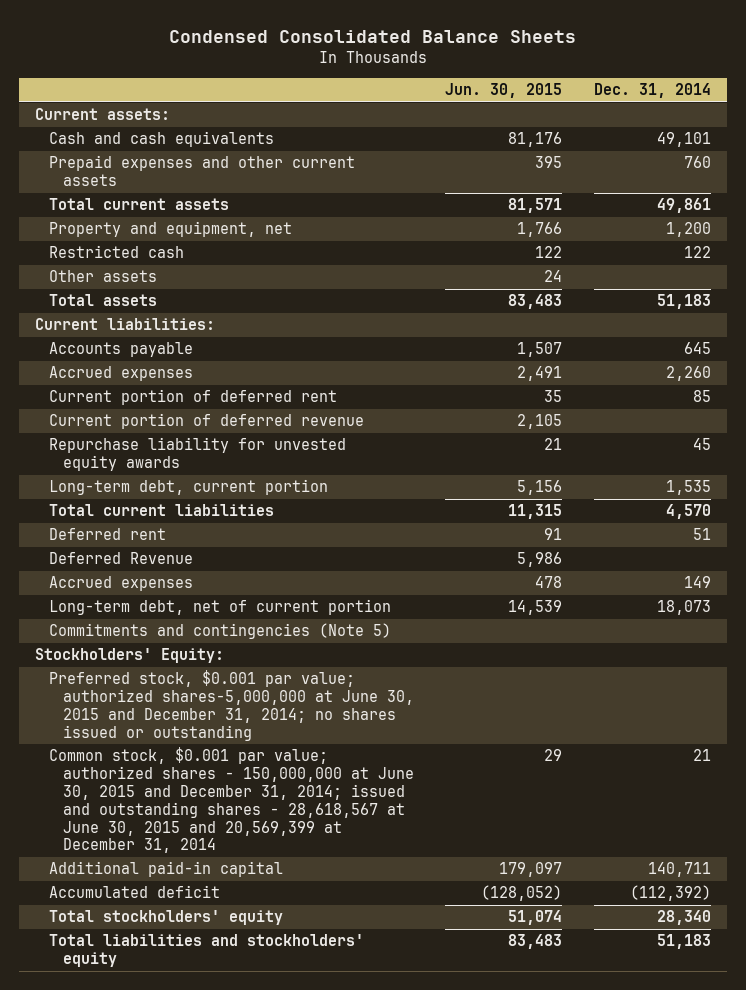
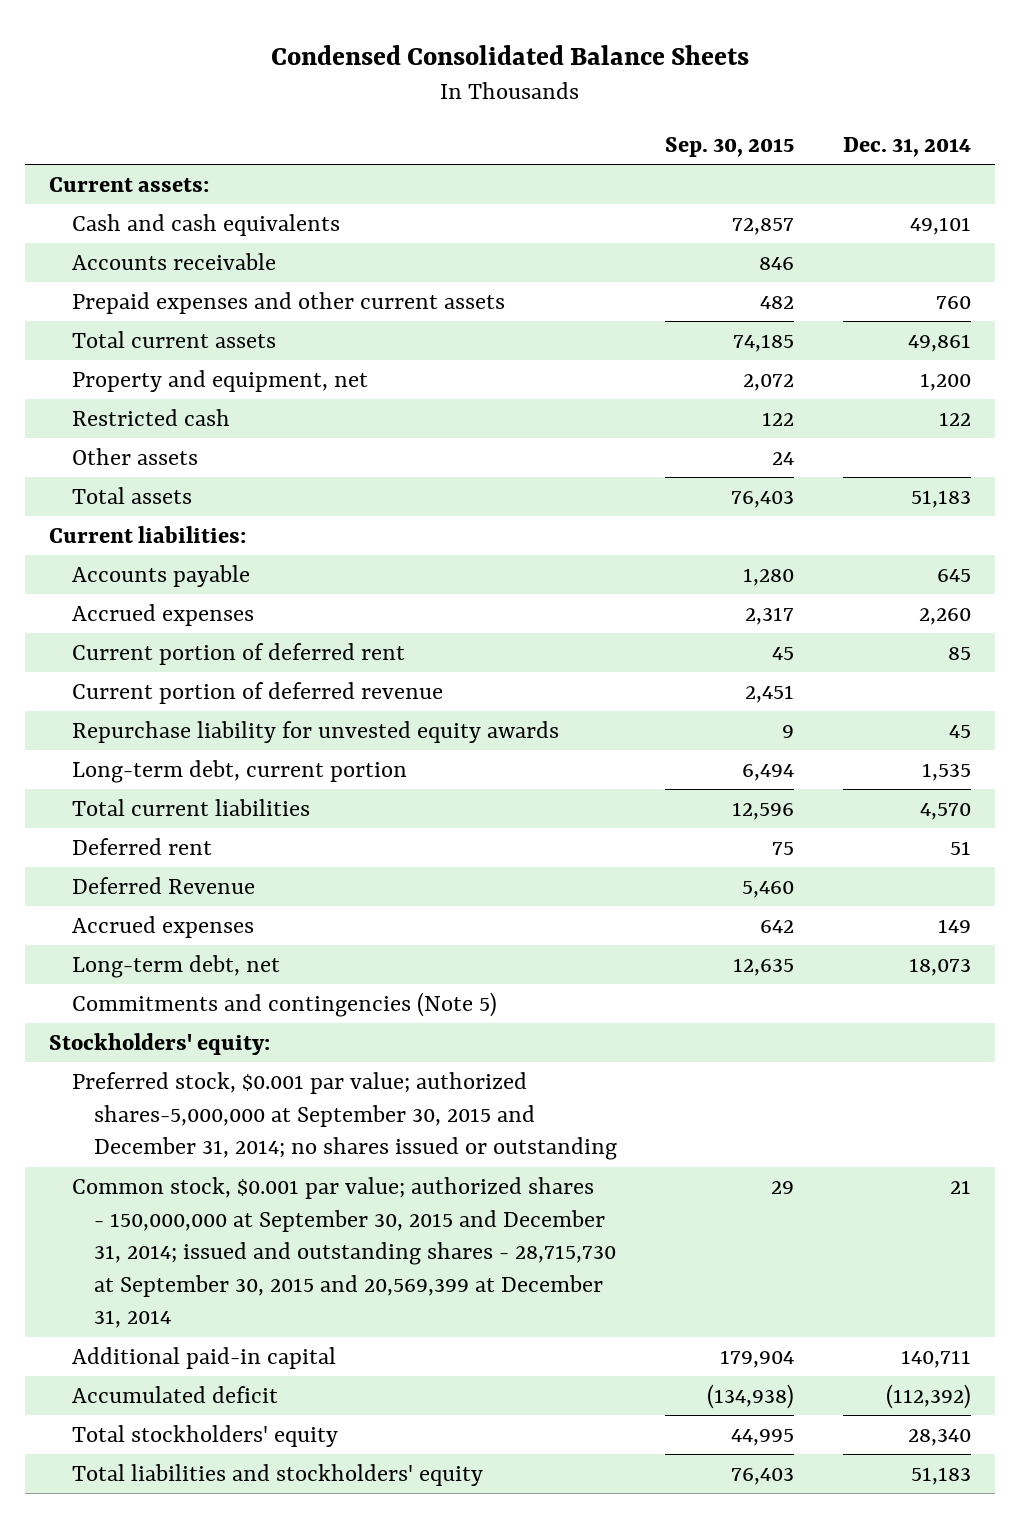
[445,83,563,99] Jun. 30, 2015 -> none
none -> [665,136,795,157] Sep. 30, 2015
none -> [71,253,276,271] Accounts receivable
[48,599,391,616] Long-term debt, net of current portion -> [71,955,280,979] Long-term debt, net
[34,648,224,664] Stockholders' Equity: -> [49,1033,271,1056] Stockholders' equity:
[48,670,414,741] Preferred stock, $0.001 par value; authorized shares-5,000,000 at June 30, 2015 and December 31, 2014; no shares issued or outstanding -> [71,1072,617,1161] Preferred stock, $0.001 par value; authorized shares-5,000,000 at September 30, 2015 and December 31, 2014; no shares issued or outstanding
[48,747,414,854] Common stock, $0.001 par value; authorized shares - 150,000,000 at June 30, 2015 and December 31, 2014; issued and outstanding shares - 28,618,567 at June 30, 2015 and 20,569,399 at December 31, 2014 -> [71,1177,616,1329] Common stock, $0.001 par value; authorized shares - 150,000,000 at September 30, 2015 and December 31, 2014; issued and outstanding shares - 28,715,730 at September 30, 2015 and 20,569,399 at December 31, 2014

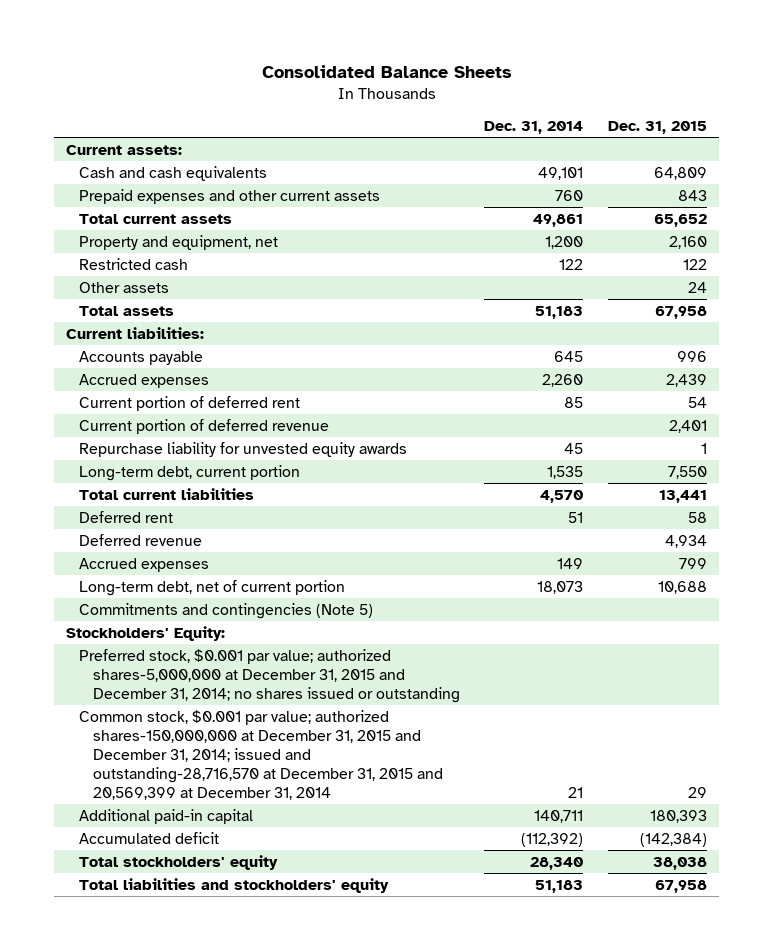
[270,44,749,65] Condensed Consolidated Balance Sheets -> [261,64,512,78] Consolidated Balance Sheets
[665,136,795,157] Sep. 30, 2015 -> none
none -> [608,121,708,135] Dec. 31, 2015
[71,253,276,271] Accounts receivable -> none
[71,877,255,895] Deferred Revenue -> [79,533,203,546] Deferred revenue
[71,955,280,979] Long-term debt, net -> [79,579,346,596] Long-term debt, net of current portion
[49,1033,271,1056] Stockholders' equity: -> [66,625,226,641] Stockholders' Equity:
[71,1072,617,1161] Preferred stock, $0.001 par value; authorized shares-5,000,000 at September 30, 2015 and December 31, 2014; no shares issued or outstanding -> [79,648,460,703] Preferred stock, $0.001 par value; authorized shares-5,000,000 at December 31, 2015 and December 31, 2014; no shares issued or outstanding
[71,1177,616,1329] Common stock, $0.001 par value; authorized shares - 150,000,000 at September 30, 2015 and December 31, 2014; issued and outstanding shares - 28,715,730 at September 30, 2015 and 20,569,399 at December 31, 2014 -> [79,709,443,800] Common stock, $0.001 par value; authorized shares-150,000,000 at December 31, 2015 and December 31, 2014; issued and outstanding-28,716,570 at December 31, 2015 and 20,569,399 at December 31, 2014

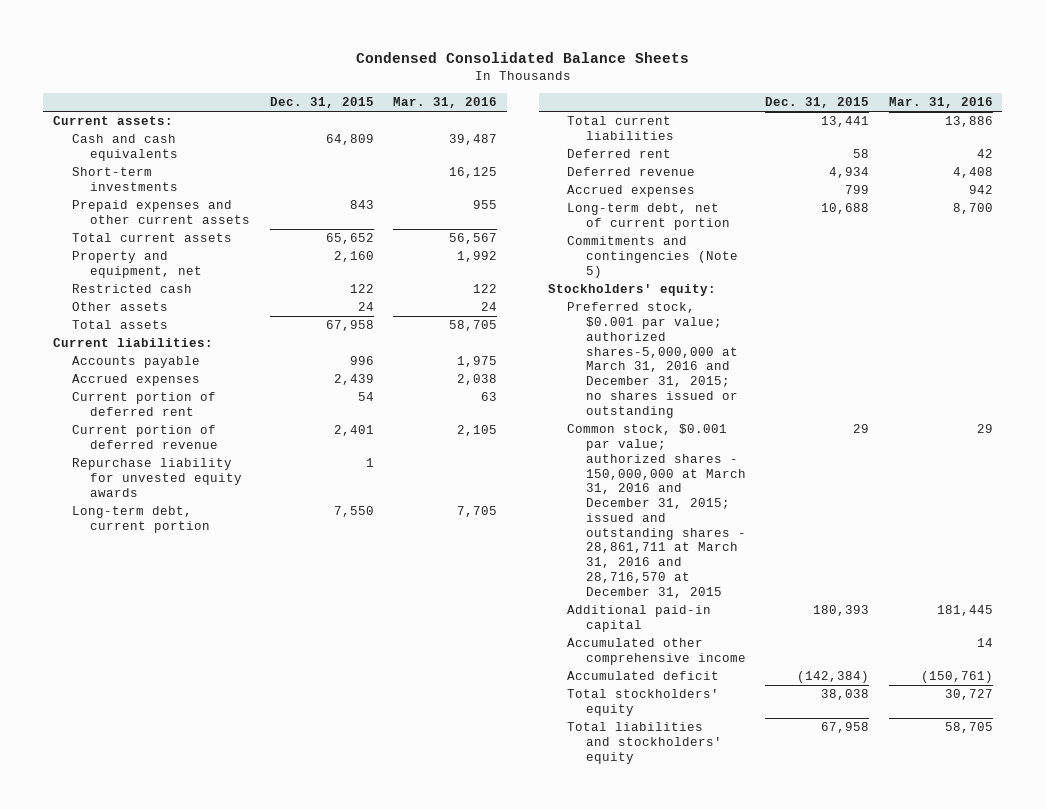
[261,64,512,78] Consolidated Balance Sheets -> [355,52,689,64] Condensed Consolidated Balance Sheets
[484,121,584,135] Dec. 31, 2014 -> none
none -> [393,97,498,109] Mar. 31, 2016
none -> [71,167,179,192] Short-term investments
[66,625,226,641] Stockholders' Equity: -> [548,284,717,297] Stockholders' equity:
[79,648,460,703] Preferred stock, $0.001 par value; authorized shares-5,000,000 at December 31, 2015 and December 31, 2014; no shares issued or outstanding -> [567,302,738,418] Preferred stock, $0.001 par value; authorized shares-5,000,000 at March 31, 2016 and December 31, 2015; no shares issued or outstanding
[79,709,443,800] Common stock, $0.001 par value; authorized shares-150,000,000 at December 31, 2015 and December 31, 2014; issued and outstanding-28,716,570 at December 31, 2015 and 20,569,399 at December 31, 2014 -> [567,424,746,598] Common stock, $0.001 par value; authorized shares - 150,000,000 at March 31, 2016 and December 31, 2015; issued and outstanding shares - 28,861,711 at March 31, 2016 and 28,716,570 at December 31, 2015
none -> [567,638,746,666] Accumulated other comprehensive income

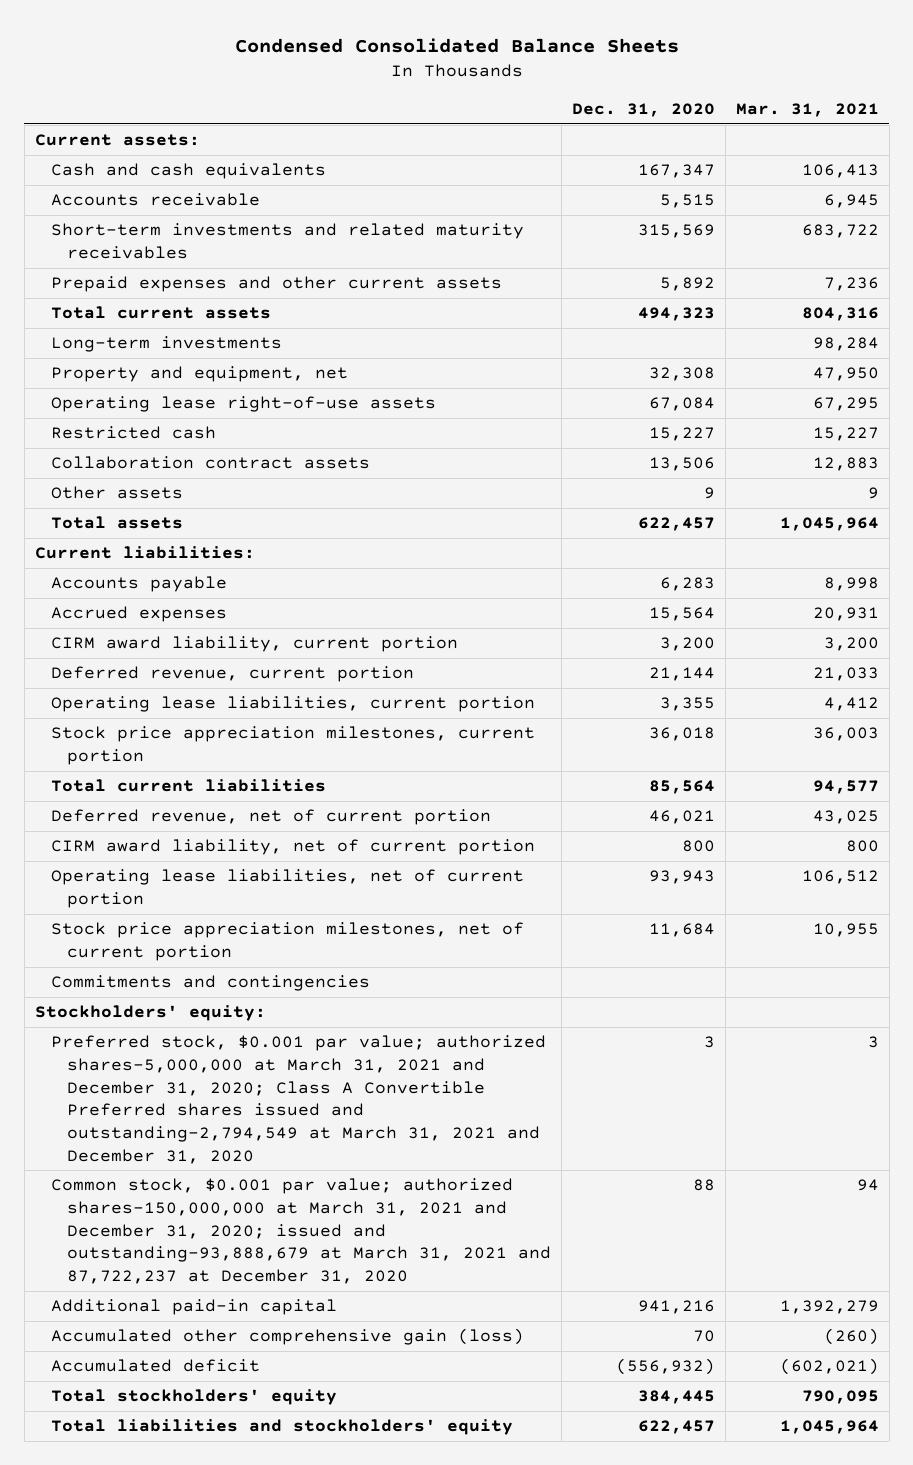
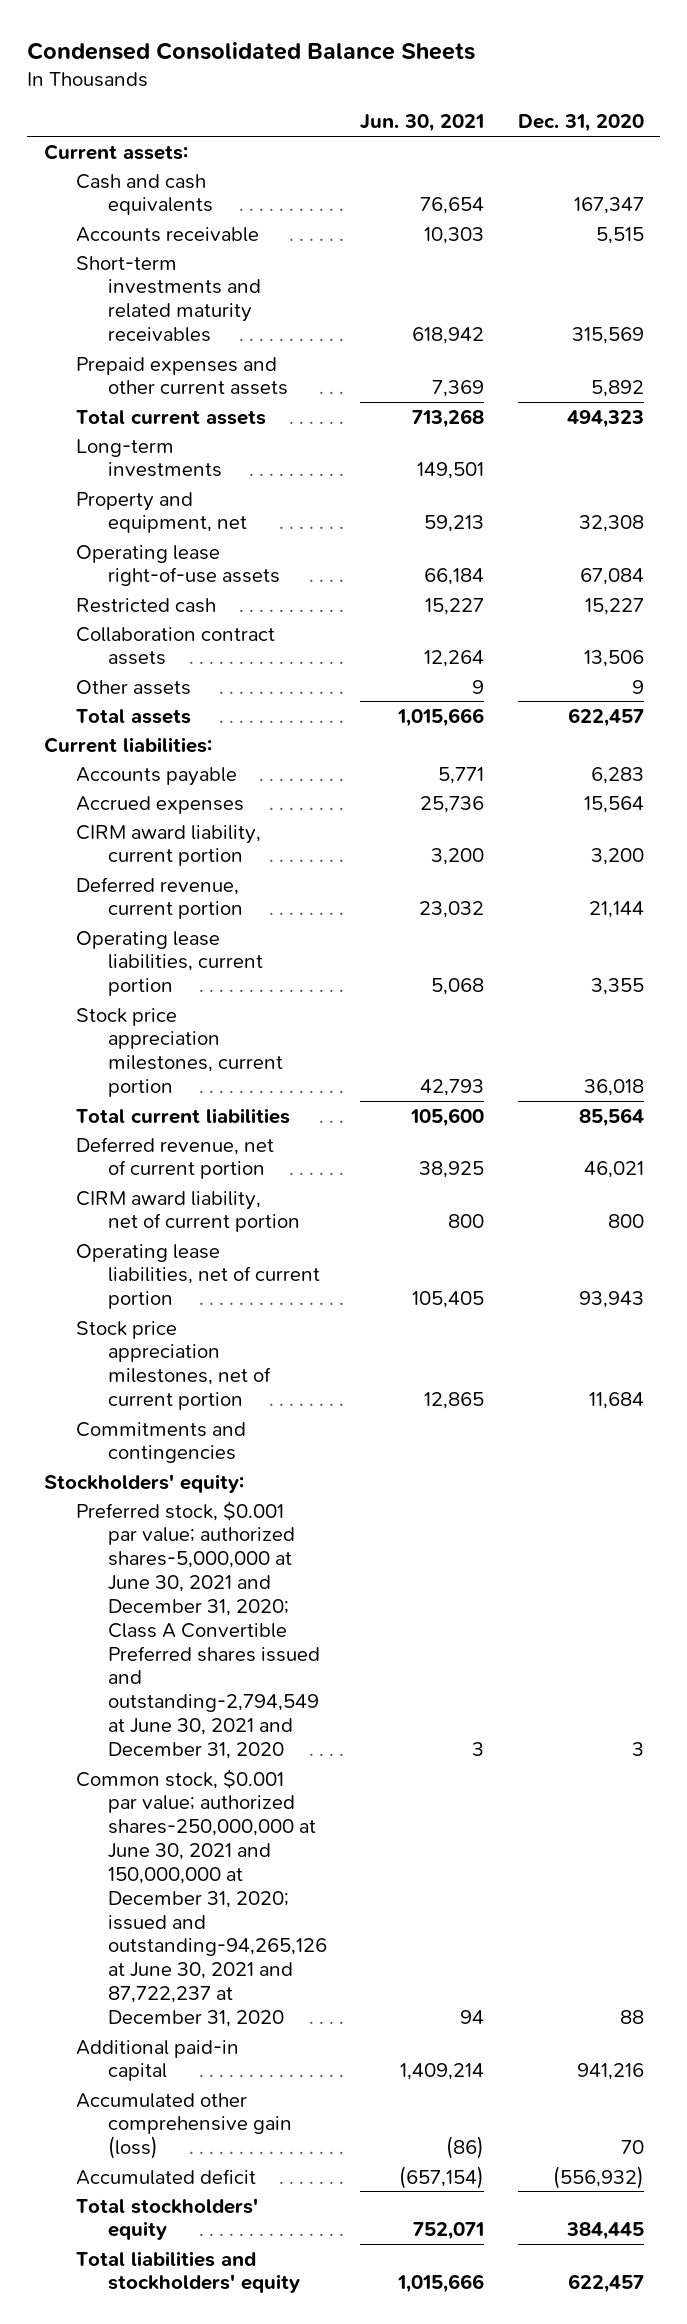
[735,103,879,118] Mar. 31, 2021 -> none
none -> [360,114,485,133] Jun. 30, 2021
[50,1035,546,1164] Preferred stock, $0.001 par value; authorized shares-5,000,000 at March 31, 2021 and December 31, 2020; Class A Convertible Preferred shares issued and outstanding-2,794,549 at March 31, 2021 and December 31, 2020 -> [75,1500,321,1759] Preferred stock, $0.001 par value; authorized shares-5,000,000 at June 30, 2021 and December 31, 2020; Class A Convertible Preferred shares issued and outstanding-2,794,549 at June 30, 2021 and December 31, 2020
[50,1178,551,1285] Common stock, $0.001 par value; authorized shares-150,000,000 at March 31, 2021 and December 31, 2020; issued and outstanding-93,888,679 at March 31, 2021 and 87,722,237 at December 31, 2020 -> [75,1768,328,2027] Common stock, $0.001 par value; authorized shares-250,000,000 at June 30, 2021 and 150,000,000 at December 31, 2020; issued and outstanding-94,265,126 at June 30, 2021 and 87,722,237 at December 31, 2020

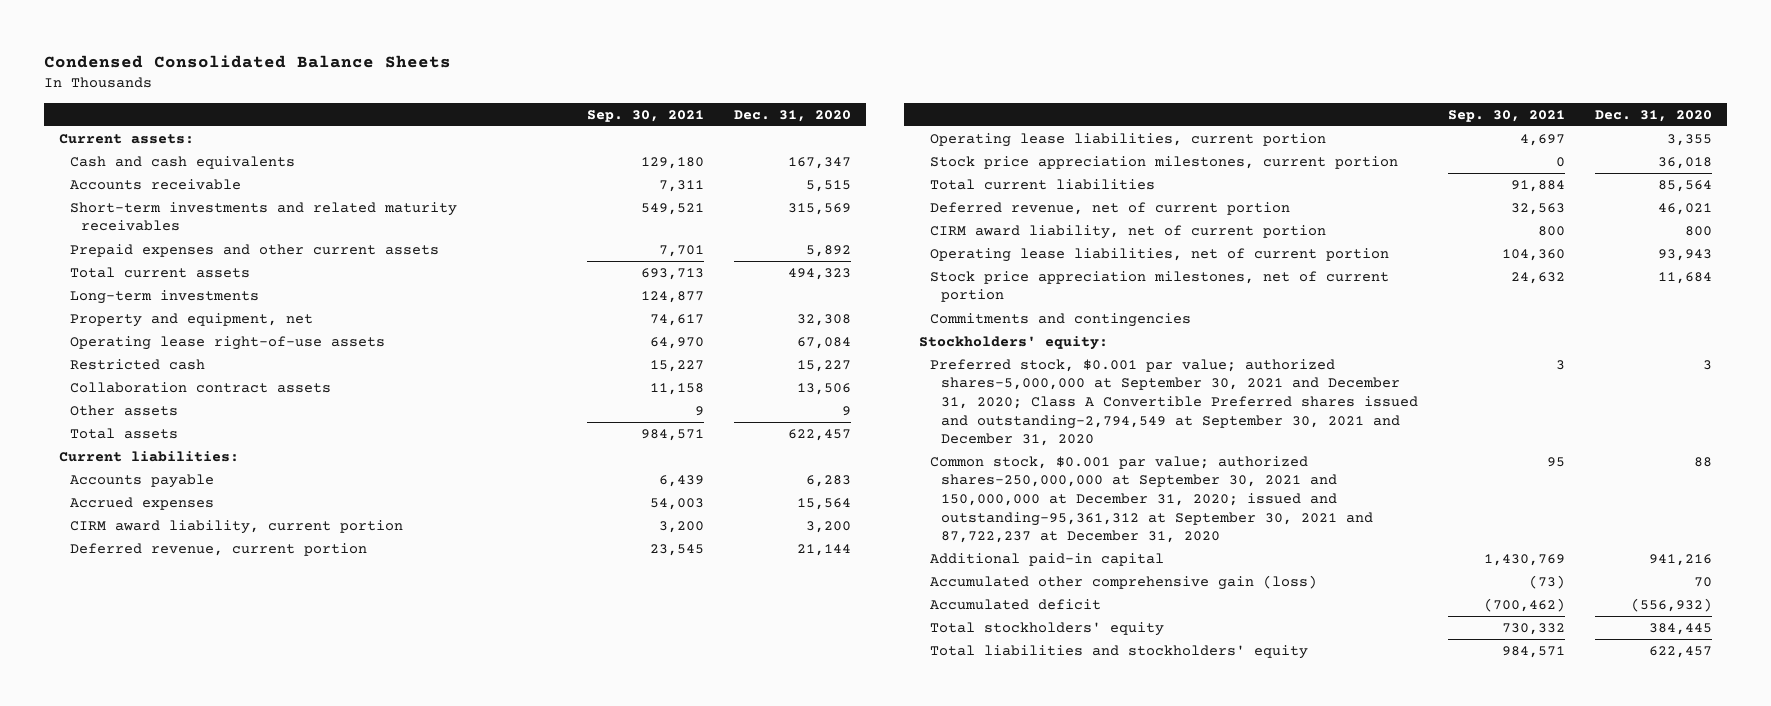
[360,114,485,133] Jun. 30, 2021 -> none
none -> [587,109,705,122] Sep. 30, 2021
[75,1500,321,1759] Preferred stock, $0.001 par value; authorized shares-5,000,000 at June 30, 2021 and December 31, 2020; Class A Convertible Preferred shares issued and outstanding-2,794,549 at June 30, 2021 and December 31, 2020 -> [930,358,1419,447] Preferred stock, $0.001 par value; authorized shares-5,000,000 at September 30, 2021 and December 31, 2020; Class A Convertible Preferred shares issued and outstanding-2,794,549 at September 30, 2021 and December 31, 2020
[75,1768,328,2027] Common stock, $0.001 par value; authorized shares-250,000,000 at June 30, 2021 and 150,000,000 at December 31, 2020; issued and outstanding-94,265,126 at June 30, 2021 and 87,722,237 at December 31, 2020 -> [930,455,1374,544] Common stock, $0.001 par value; authorized shares-250,000,000 at September 30, 2021 and 150,000,000 at December 31, 2020; issued and outstanding-95,361,312 at September 30, 2021 and 87,722,237 at December 31, 2020

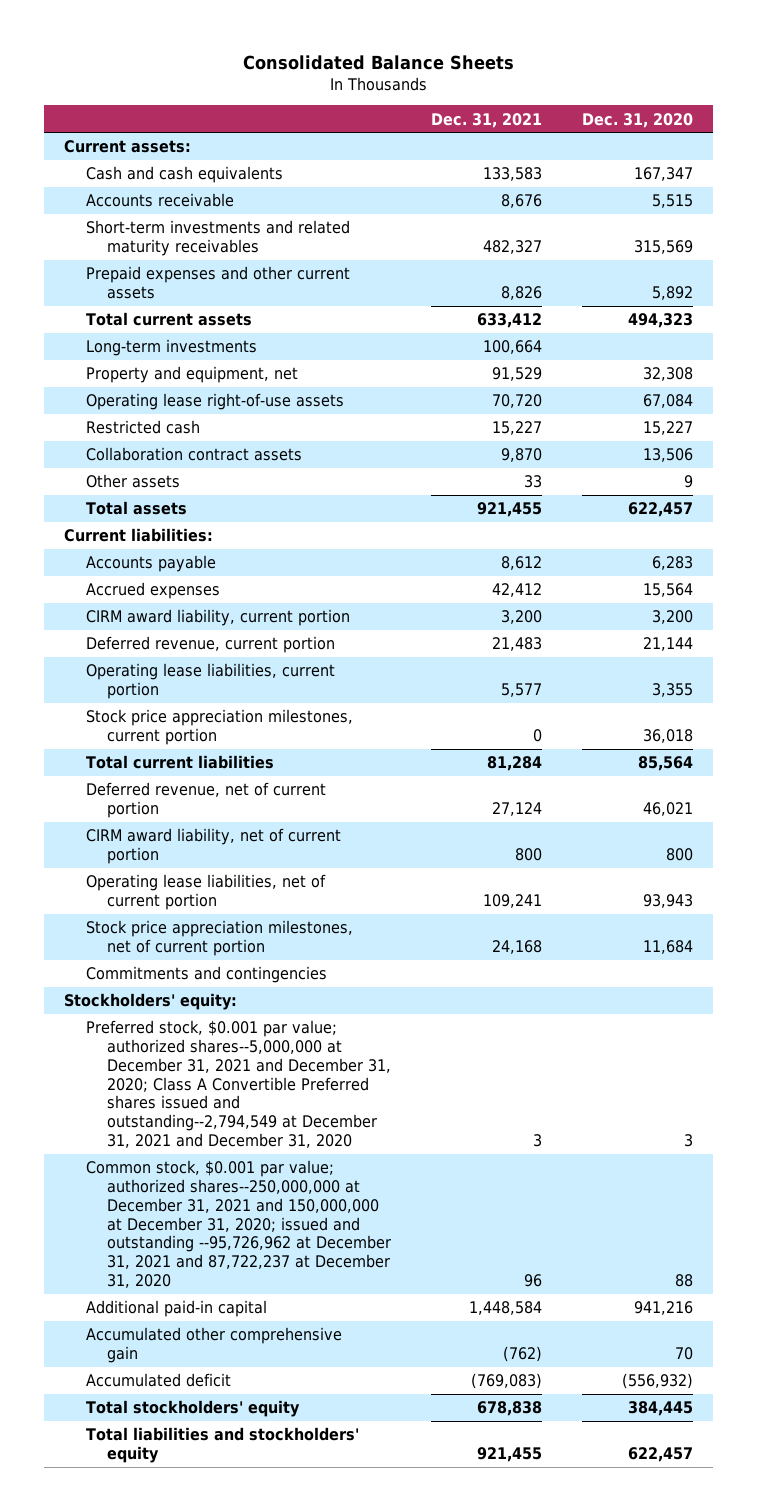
[43,55,451,69] Condensed Consolidated Balance Sheets -> [242,54,514,70] Consolidated Balance Sheets
[587,109,705,122] Sep. 30, 2021 -> none
none -> [431,112,543,128] Dec. 31, 2021
[930,358,1419,447] Preferred stock, $0.001 par value; authorized shares-5,000,000 at September 30, 2021 and December 31, 2020; Class A Convertible Preferred shares issued and outstanding-2,794,549 at September 30, 2021 and December 31, 2020 -> [85,1020,392,1149] Preferred stock, $0.001 par value; authorized shares--5,000,000 at December 31, 2021 and December 31, 2020; Class A Convertible Preferred shares issued and outstanding--2,794,549 at December 31, 2021 and December 31, 2020
[930,455,1374,544] Common stock, $0.001 par value; authorized shares-250,000,000 at September 30, 2021 and 150,000,000 at December 31, 2020; issued and outstanding-95,361,312 at September 30, 2021 and 87,722,237 at December 31, 2020 -> [85,1160,392,1289] Common stock, $0.001 par value; authorized shares--250,000,000 at December 31, 2021 and 150,000,000 at December 31, 2020; issued and outstanding --95,726,962 at December 31, 2021 and 87,722,237 at December 31, 2020
[930,574,1318,590] Accumulated other comprehensive gain (loss) -> [85,1327,342,1363] Accumulated other comprehensive gain

